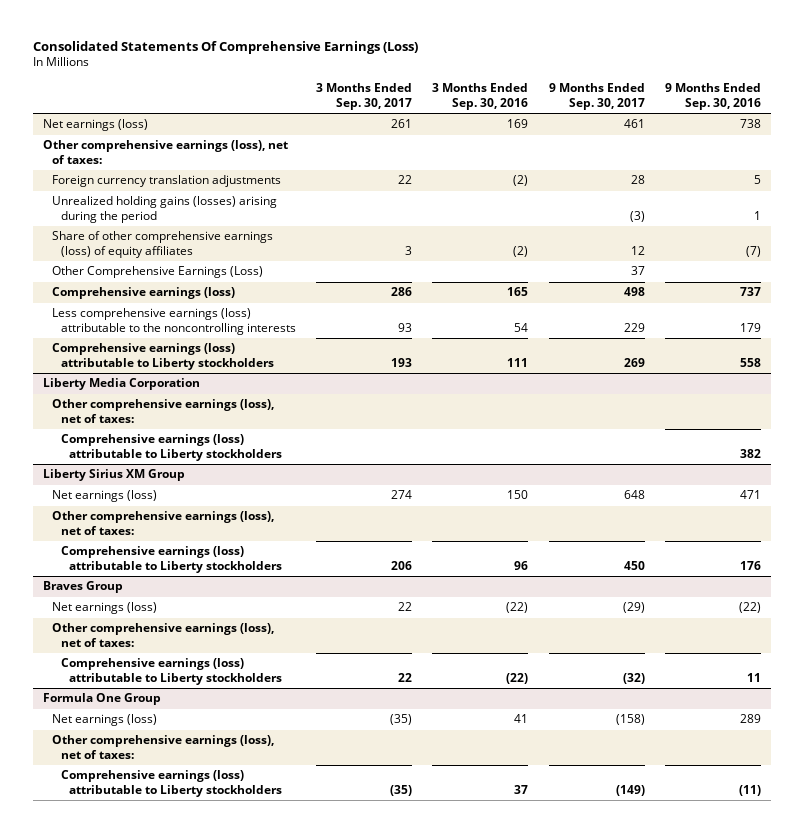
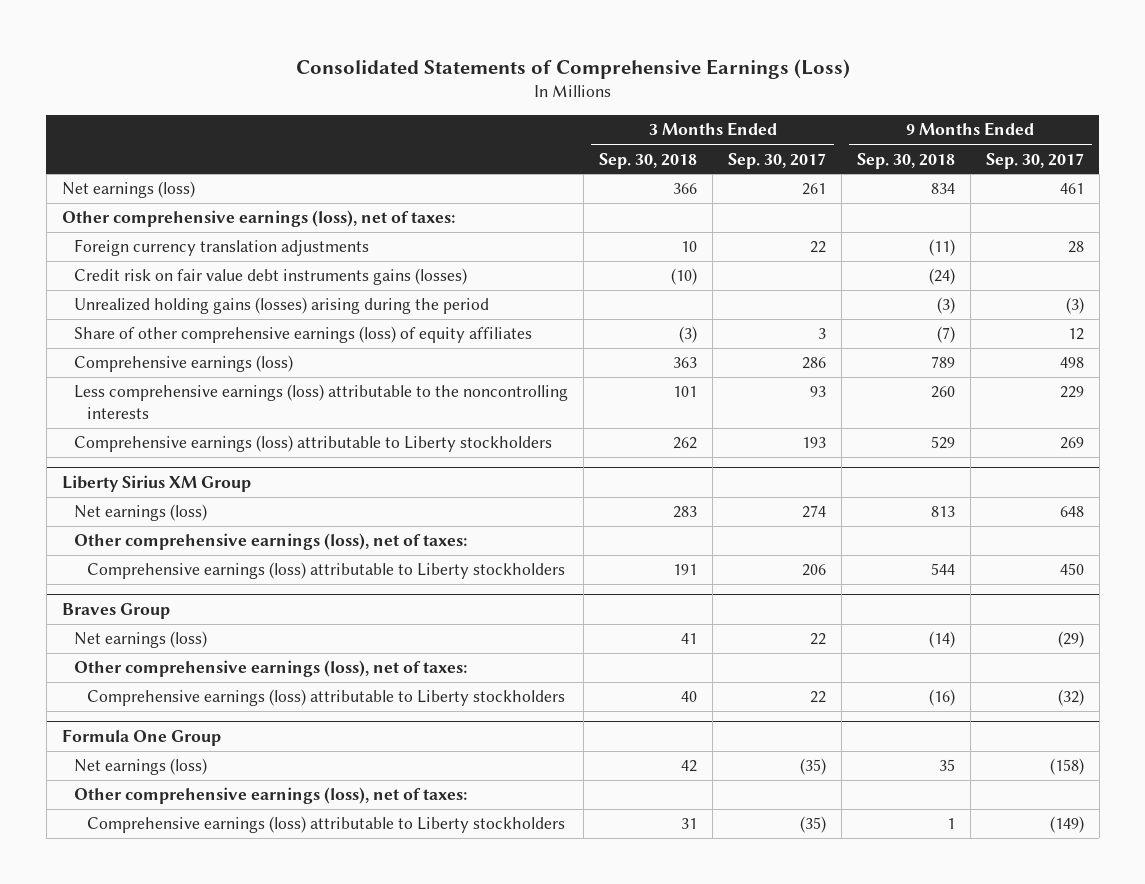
[33,40,419,54] Consolidated Statements Of Comprehensive Earnings (Loss) -> [295,58,850,79] Consolidated Statements of Comprehensive Earnings (Loss)
[432,83,529,110] 3 Months Ended Sep. 30, 2016 -> none
[665,83,762,110] 9 Months Ended Sep. 30, 2016 -> none
none -> [599,152,698,169] Sep. 30, 2018
none -> [856,152,955,169] Sep. 30, 2018
none -> [74,268,468,286] Credit risk on fair value debt instruments gains (losses)
[51,266,263,279] Other Comprehensive Earnings (Loss) -> none
[43,378,201,391] Liberty Media Corporation -> none
[51,399,274,424] Other comprehensive earnings (loss), net of taxes: -> none
[60,434,283,462] Comprehensive earnings (loss) attributable to Liberty stockholders -> none

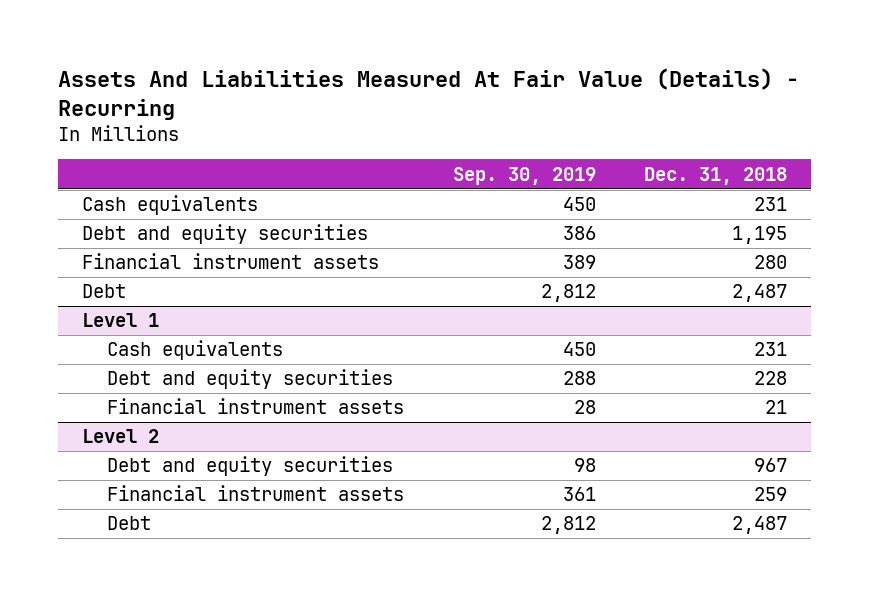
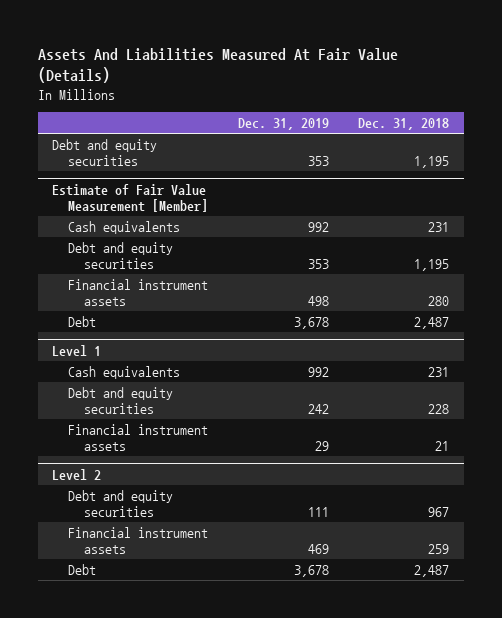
[57,67,799,120] Assets And Liabilities Measured At Fair Value (Details) - Recurring -> [37,47,398,84] Assets And Liabilities Measured At Fair Value (Details)
[452,166,596,185] Sep. 30, 2019 -> none
none -> [237,118,329,131] Dec. 31, 2019
none -> [52,138,158,166] Debt and equity securities
none -> [52,183,209,212] Estimate of Fair Value Measurement [Member]

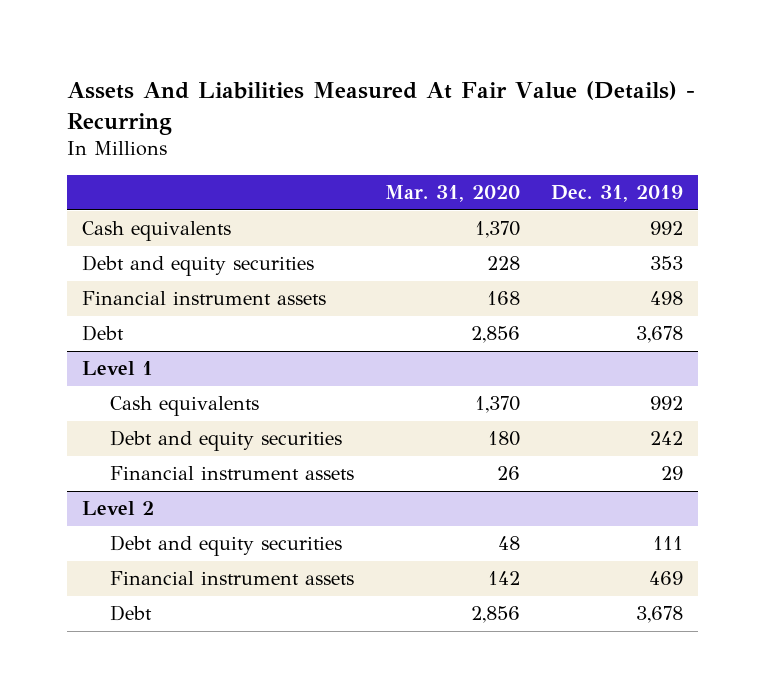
[37,47,398,84] Assets And Liabilities Measured At Fair Value (Details) -> [67,80,696,135] Assets And Liabilities Measured At Fair Value (Details) - Recurring
[358,118,450,131] Dec. 31, 2018 -> none
none -> [385,185,521,203] Mar. 31, 2020
[52,138,158,166] Debt and equity securities -> none
[52,183,209,212] Estimate of Fair Value Measurement [Member] -> none

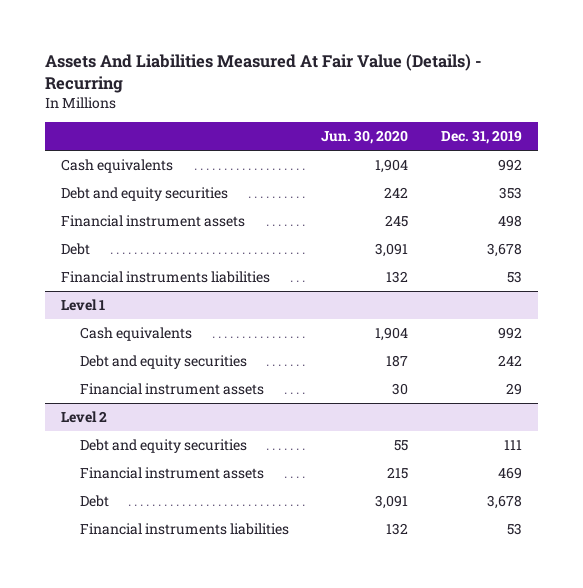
[385,185,521,203] Mar. 31, 2020 -> none
none -> [321,130,409,145] Jun. 30, 2020
none -> [61,271,271,284] Financial instruments liabilities
none -> [79,523,289,536] Financial instruments liabilities

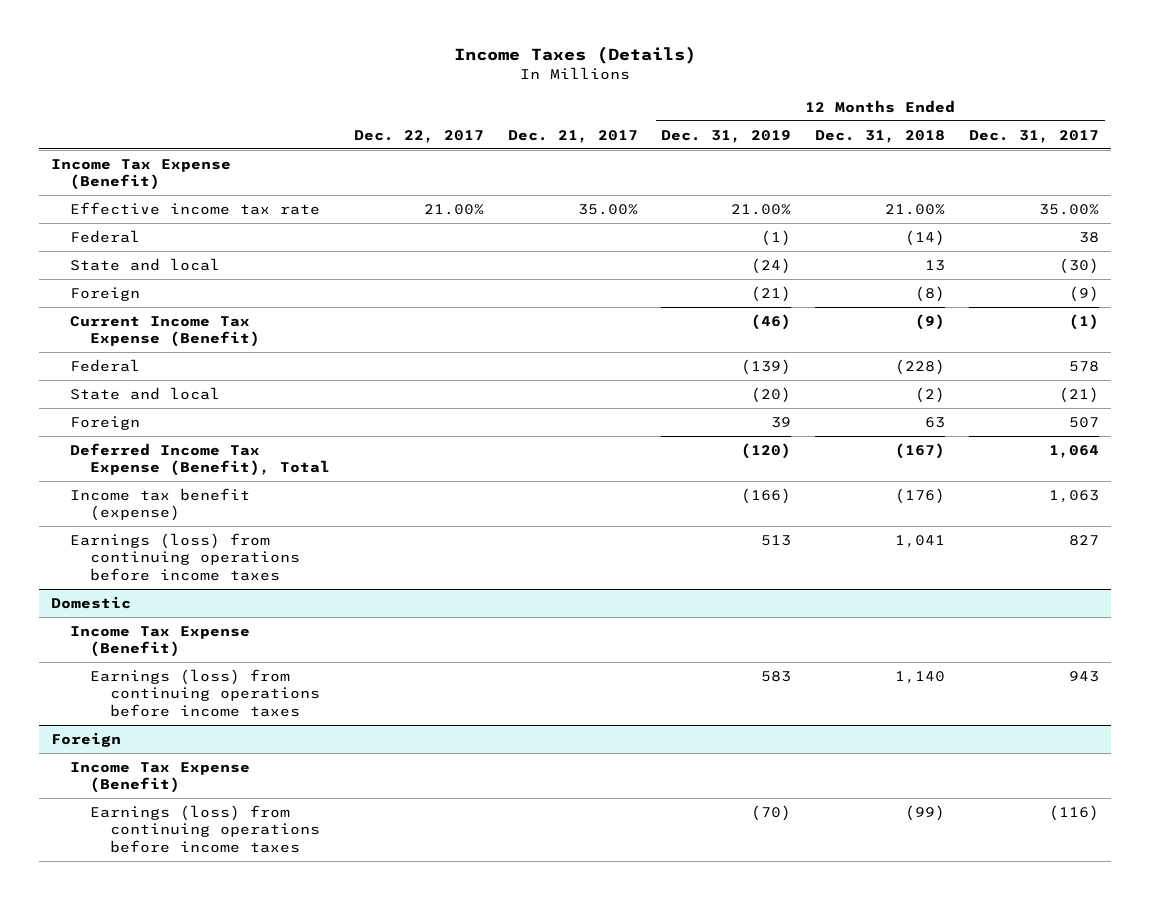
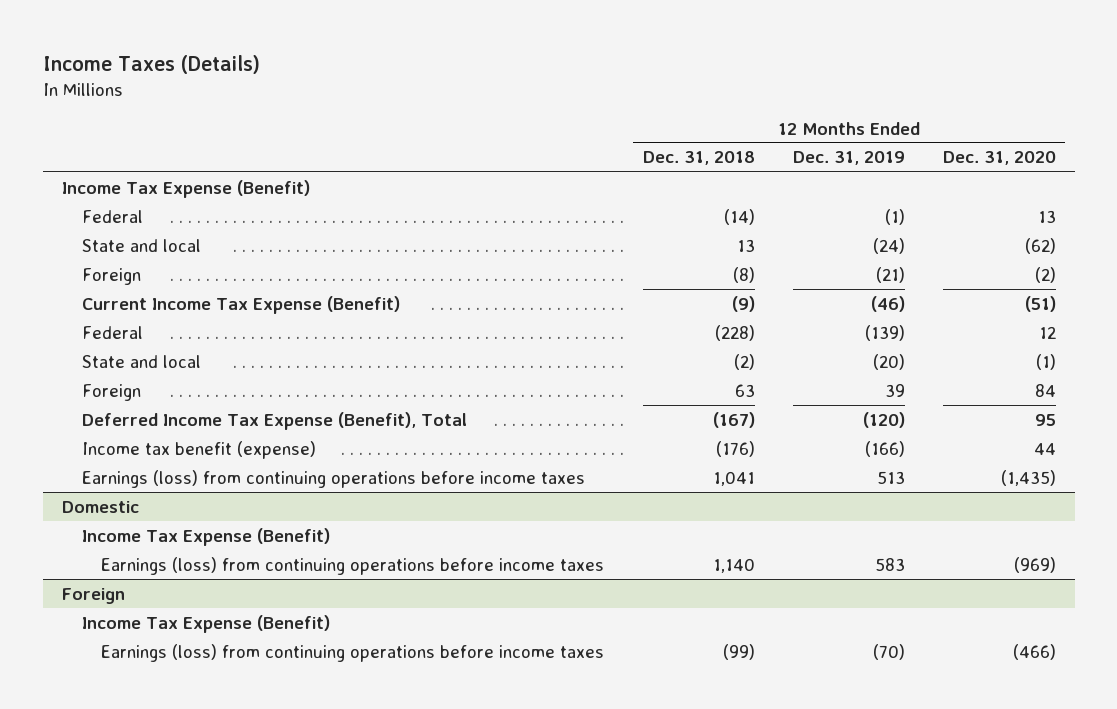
[353,129,484,143] Dec. 22, 2017 -> none
[507,129,638,143] Dec. 21, 2017 -> none
[969,129,1100,143] Dec. 31, 2017 -> none
none -> [942,151,1056,166] Dec. 31, 2020
[70,201,321,215] Effective income tax rate -> none

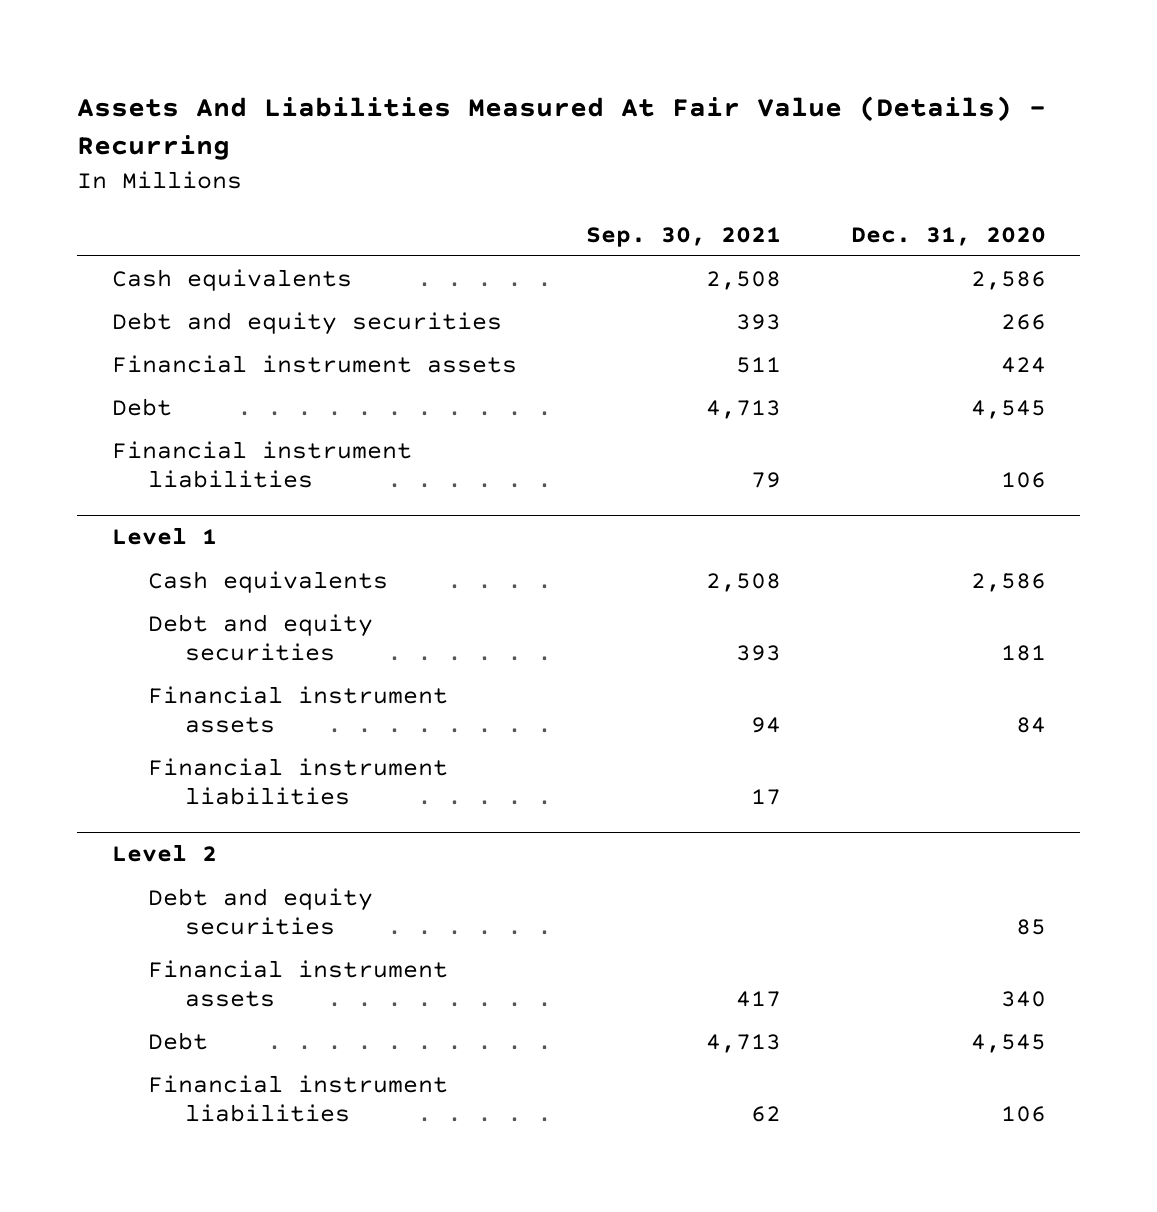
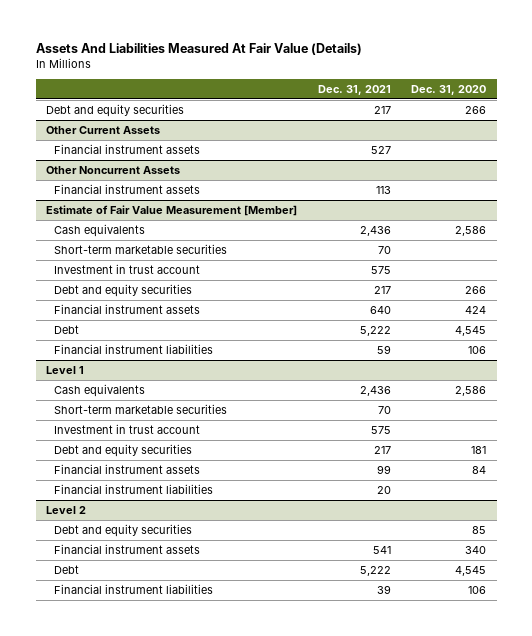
[77,95,1047,161] Assets And Liabilities Measured At Fair Value (Details) - Recurring -> [35,42,362,55] Assets And Liabilities Measured At Fair Value (Details)
[586,226,782,247] Sep. 30, 2021 -> none
none -> [317,84,391,95] Dec. 31, 2021
none -> [46,104,185,118] Debt and equity securities
none -> [46,126,161,135] Other Current Assets
none -> [53,144,200,155] Financial instrument assets
none -> [46,166,181,175] Other Noncurrent Assets
none -> [53,184,200,195] Financial instrument assets
none -> [46,205,298,217] Estimate of Fair Value Measurement [Member]
none -> [53,244,227,255] Short-term marketable securities
none -> [53,264,200,275] Investment in trust account
none -> [53,404,227,415] Short-term marketable securities
none -> [53,424,200,435] Investment in trust account

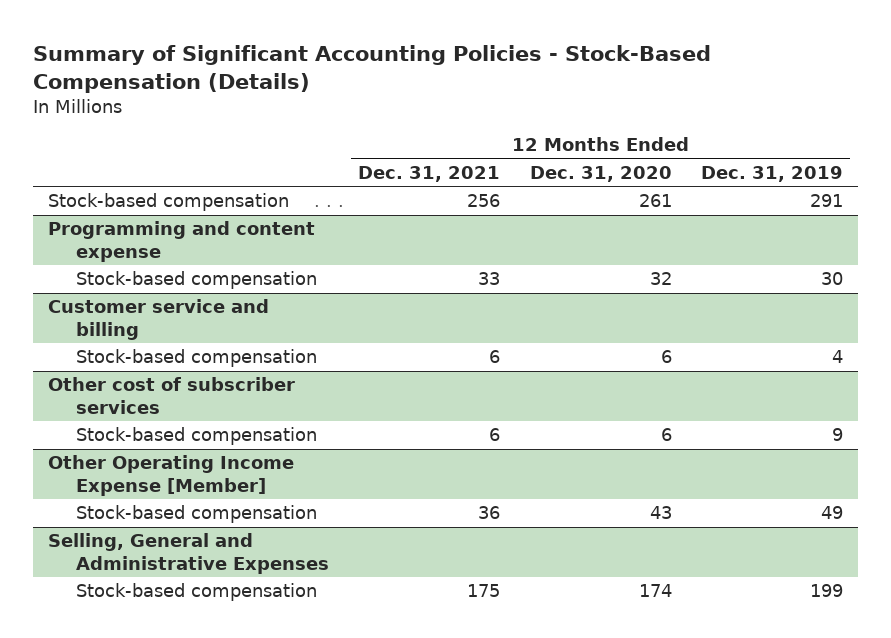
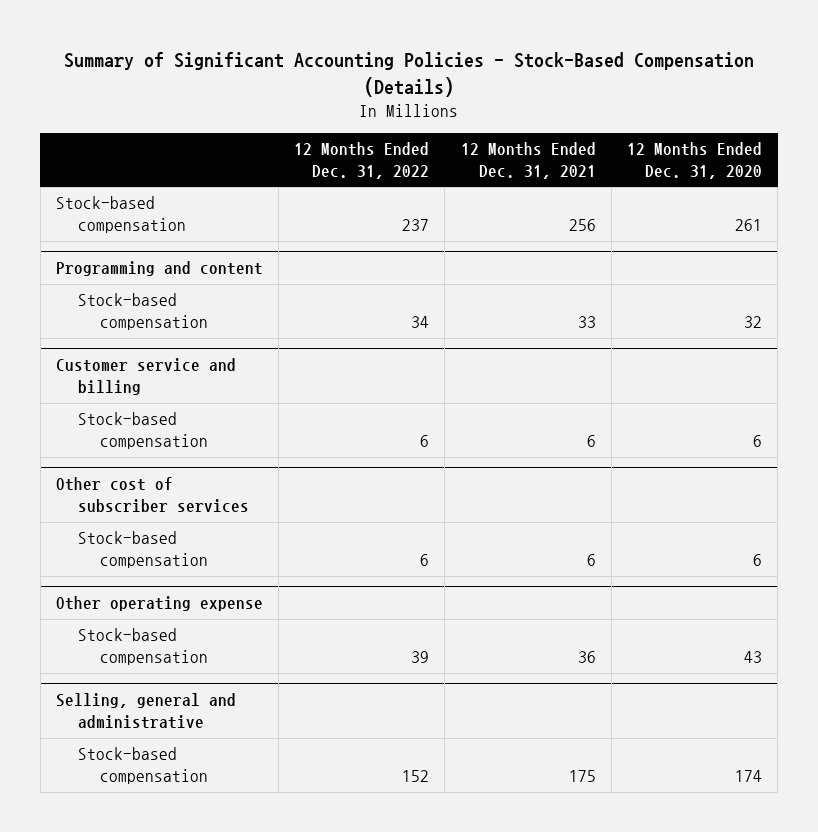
[701,165,844,182] Dec. 31, 2019 -> none
none -> [294,142,430,179] 12 Months Ended Dec. 31, 2022
[47,221,315,262] Programming and content expense -> [55,261,263,277] Programming and content
[47,455,294,496] Other Operating Income Expense [Member] -> [55,596,263,612] Other operating expense
[47,533,329,574] Selling, General and Administrative Expenses -> [55,693,236,730] Selling, general and administrative

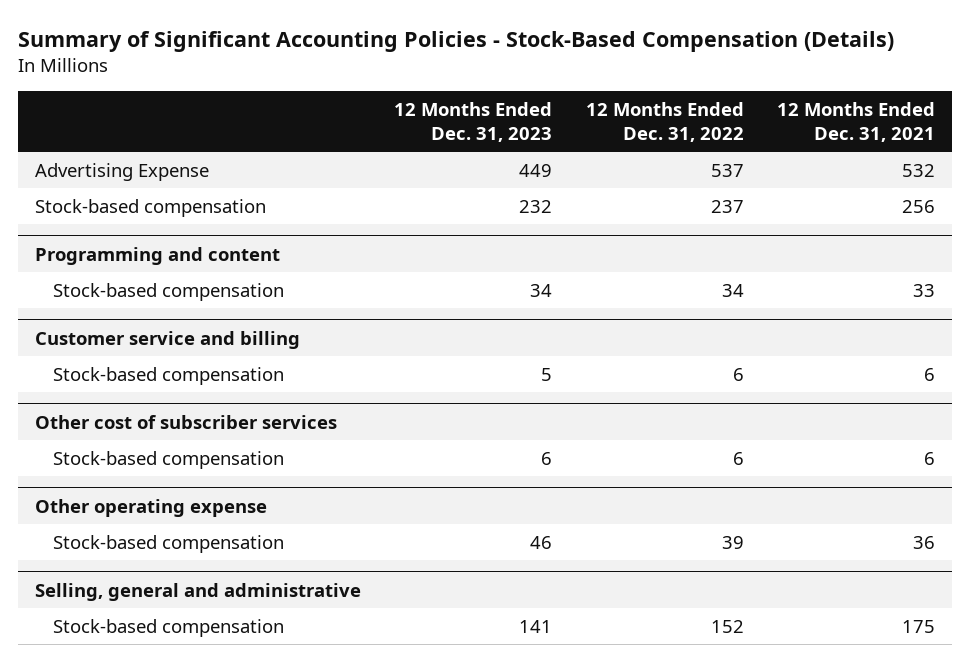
[626,142,762,179] 12 Months Ended Dec. 31, 2020 -> none
none -> [394,101,553,142] 12 Months Ended Dec. 31, 2023
none -> [35,162,210,181] Advertising Expense

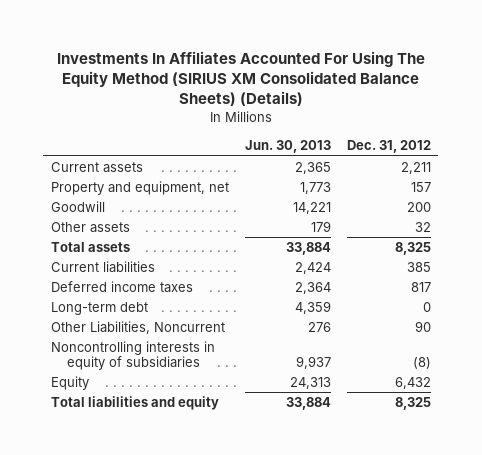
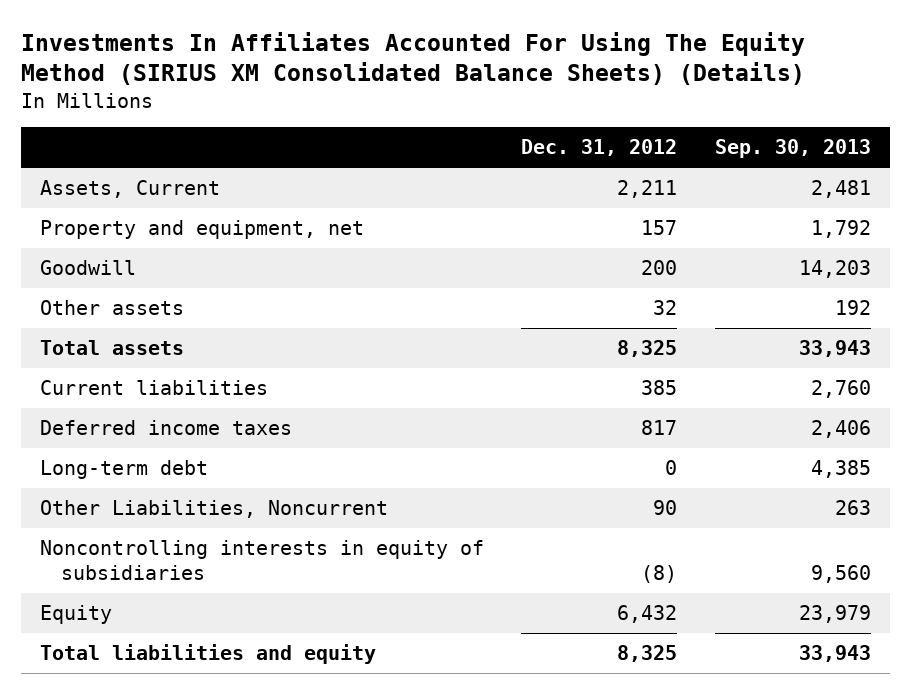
[244,140,331,154] Jun. 30, 2013 -> none
none -> [715,139,872,159] Sep. 30, 2013
[51,161,144,173] Current assets -> [39,180,220,199] Assets, Current

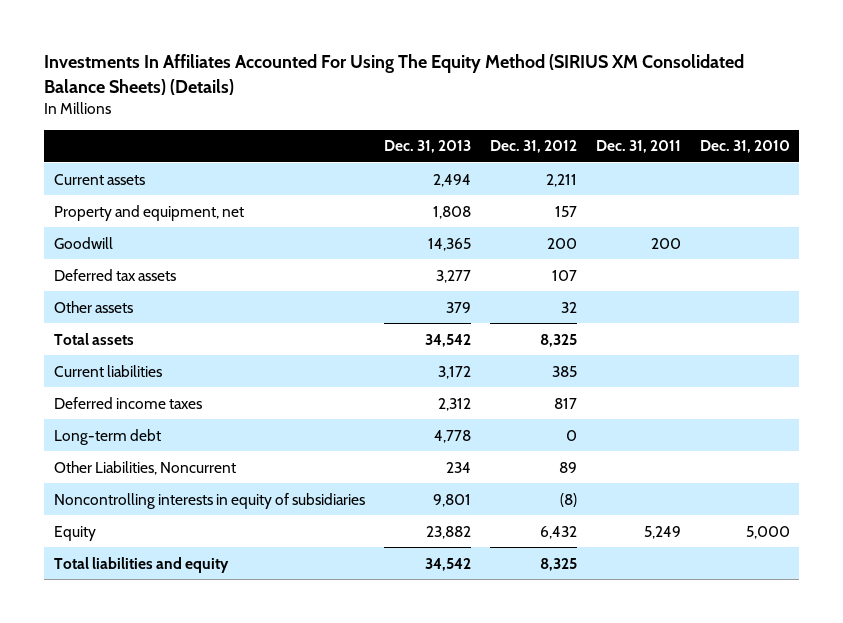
[715,139,872,159] Sep. 30, 2013 -> none
none -> [383,140,471,154] Dec. 31, 2013
none -> [595,140,681,154] Dec. 31, 2011
none -> [699,140,790,154] Dec. 31, 2010
[39,180,220,199] Assets, Current -> [53,173,145,185] Current assets
none -> [53,268,176,281] Deferred tax assets
[653,500,678,516] 90 -> [558,461,577,473] 89

